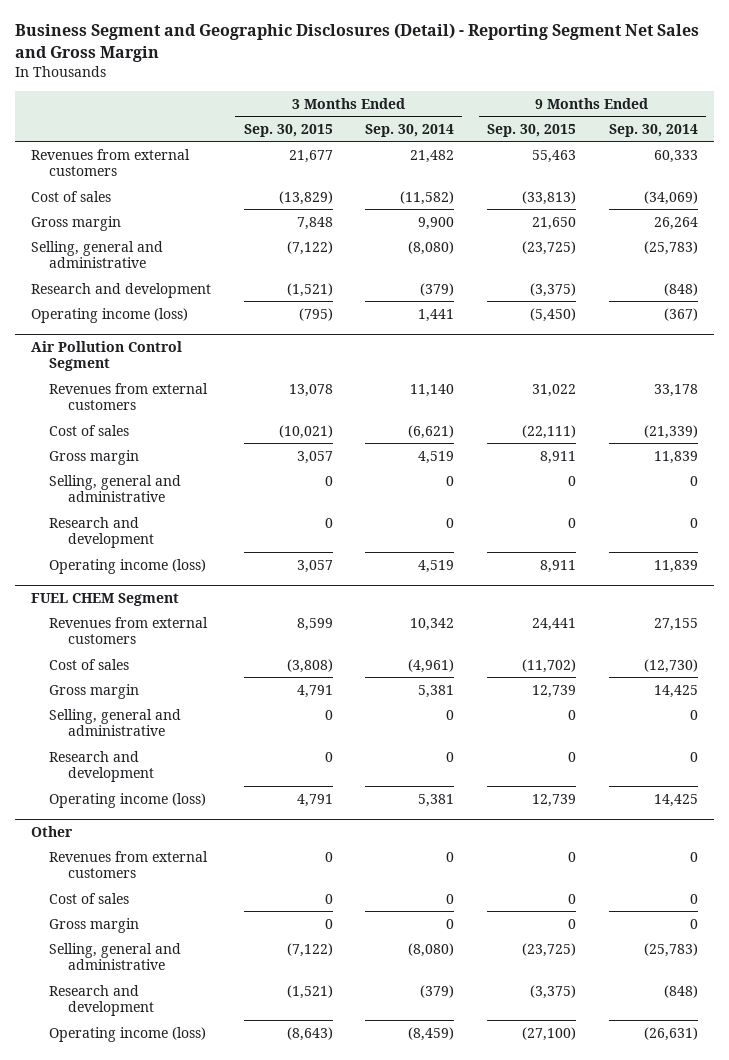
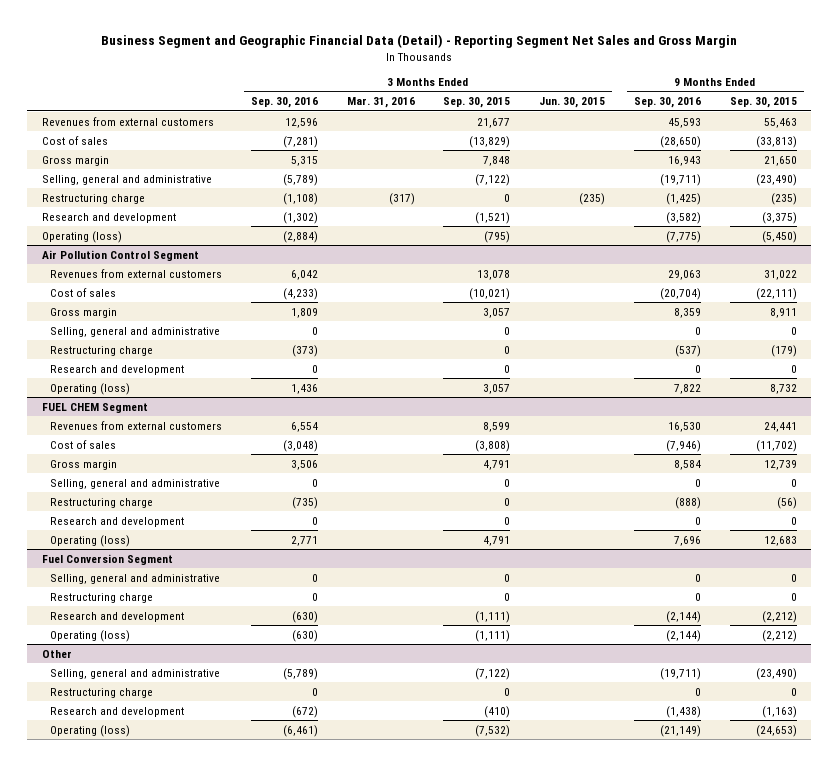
[14,23,699,63] Business Segment and Geographic Disclosures (Detail) - Reporting Segment Net Sales and Gross Margin -> [101,34,738,49] Business Segment and Geographic Financial Data (Detail) - Reporting Segment Net Sales and Gross Margin
[365,123,455,137] Sep. 30, 2014 -> none
[608,123,698,137] Sep. 30, 2014 -> none
none -> [250,97,318,109] Sep. 30, 2016
none -> [346,97,415,109] Mar. 31, 2016
none -> [539,97,606,109] Jun. 30, 2015
none -> [633,97,701,109] Sep. 30, 2016
[521,240,576,255] (23,725) -> [755,173,797,186] (23,490)
none -> [41,193,145,204] Restructuring charge
[30,307,188,323] Operating income (loss) -> [41,230,122,243] Operating (loss)
none -> [50,345,154,356] Restructuring charge
[49,558,207,574] Operating income (loss) -> [50,382,131,395] Operating (loss)
[539,559,576,573] 8,911 -> [769,383,797,394] 8,732
none -> [50,497,154,508] Restructuring charge
[49,792,207,808] Operating income (loss) -> [50,534,131,547] Operating (loss)
[531,793,576,807] 12,739 -> [763,535,797,546] 12,683
none -> [41,553,173,565] Fuel Conversion Segment
none -> [50,573,221,584] Selling, general and administrative
none -> [50,592,154,603] Restructuring charge
none -> [50,611,185,622] Research and development
none -> [50,629,131,642] Operating (loss)
[49,850,209,878] Revenues from external customers -> none
[49,892,130,904] Cost of sales -> none
[49,917,140,933] Gross margin -> none
[521,942,576,957] (23,725) -> [755,667,797,680] (23,490)
none -> [50,687,154,698] Restructuring charge
[286,984,333,999] (1,521) -> [484,705,511,718] (410)
[529,984,576,999] (3,375) -> [761,705,797,718] (1,163)
[49,1026,207,1042] Operating income (loss) -> [50,724,131,737] Operating (loss)
[286,1026,333,1041] (8,643) -> [475,724,511,737] (7,532)
[521,1026,576,1041] (27,100) -> [755,724,797,737] (24,653)

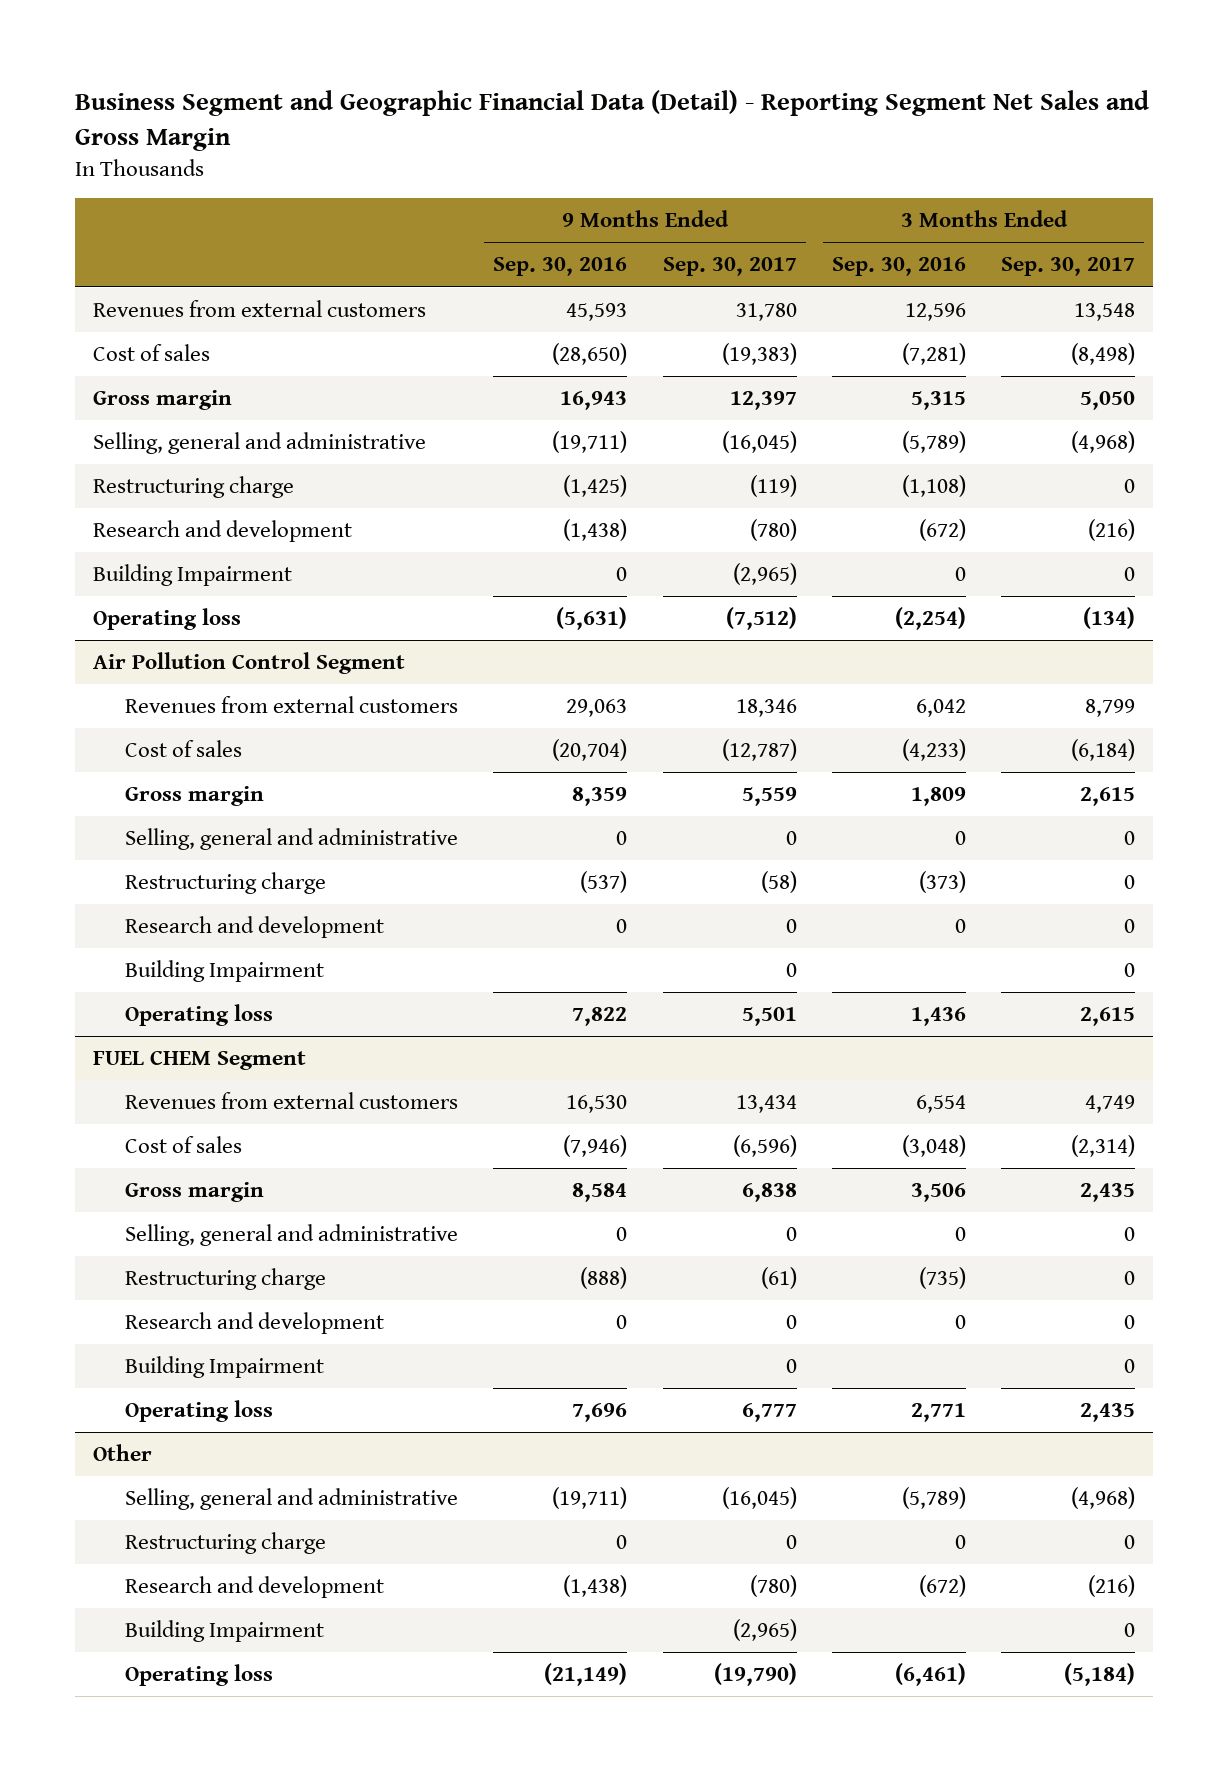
[346,97,415,109] Mar. 31, 2016 -> none
[443,97,511,109] Sep. 30, 2015 -> none
[539,97,606,109] Jun. 30, 2015 -> none
[729,97,797,109] Sep. 30, 2015 -> none
none -> [662,257,797,277] Sep. 30, 2017
none -> [1001,257,1136,277] Sep. 30, 2017
[282,211,318,224] (1,302) -> [919,519,967,542] (672)
[665,211,701,224] (3,582) -> [563,519,628,542] (1,438)
none -> [92,564,292,587] Building Impairment
[41,230,122,243] Operating (loss) -> [92,608,241,631] Operating loss
[282,230,318,243] (2,884) -> [895,607,967,631] (2,254)
[665,230,701,243] (7,775) -> [556,607,628,631] (5,631)
none -> [124,960,324,983] Building Impairment
[50,382,131,395] Operating (loss) -> [124,1004,273,1027] Operating loss
[41,553,173,565] Fuel Conversion Segment -> none
[50,573,221,584] Selling, general and administrative -> none
[50,592,154,603] Restructuring charge -> none
[50,611,185,622] Research and development -> none
[50,629,131,642] Operating (loss) -> none
none -> [124,1356,324,1379] Building Impairment
[50,534,131,547] Operating (loss) -> [124,1400,273,1423] Operating loss
none -> [124,1620,324,1643] Building Impairment
[50,724,131,737] Operating (loss) -> [124,1664,273,1687] Operating loss

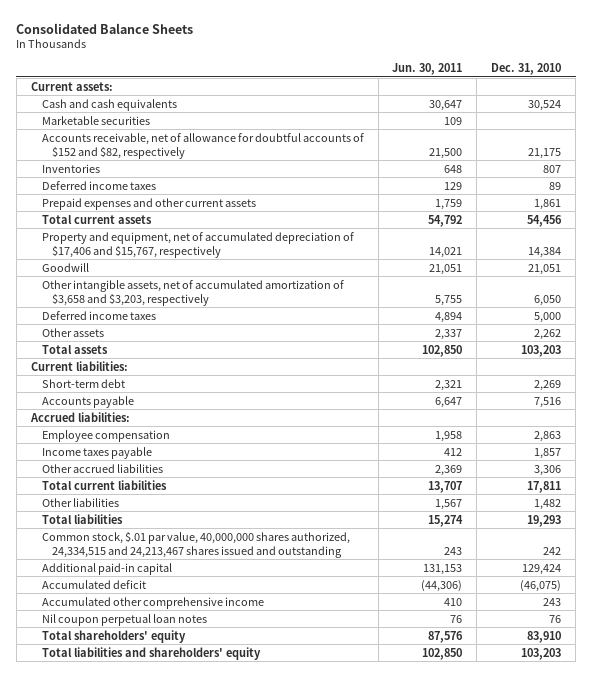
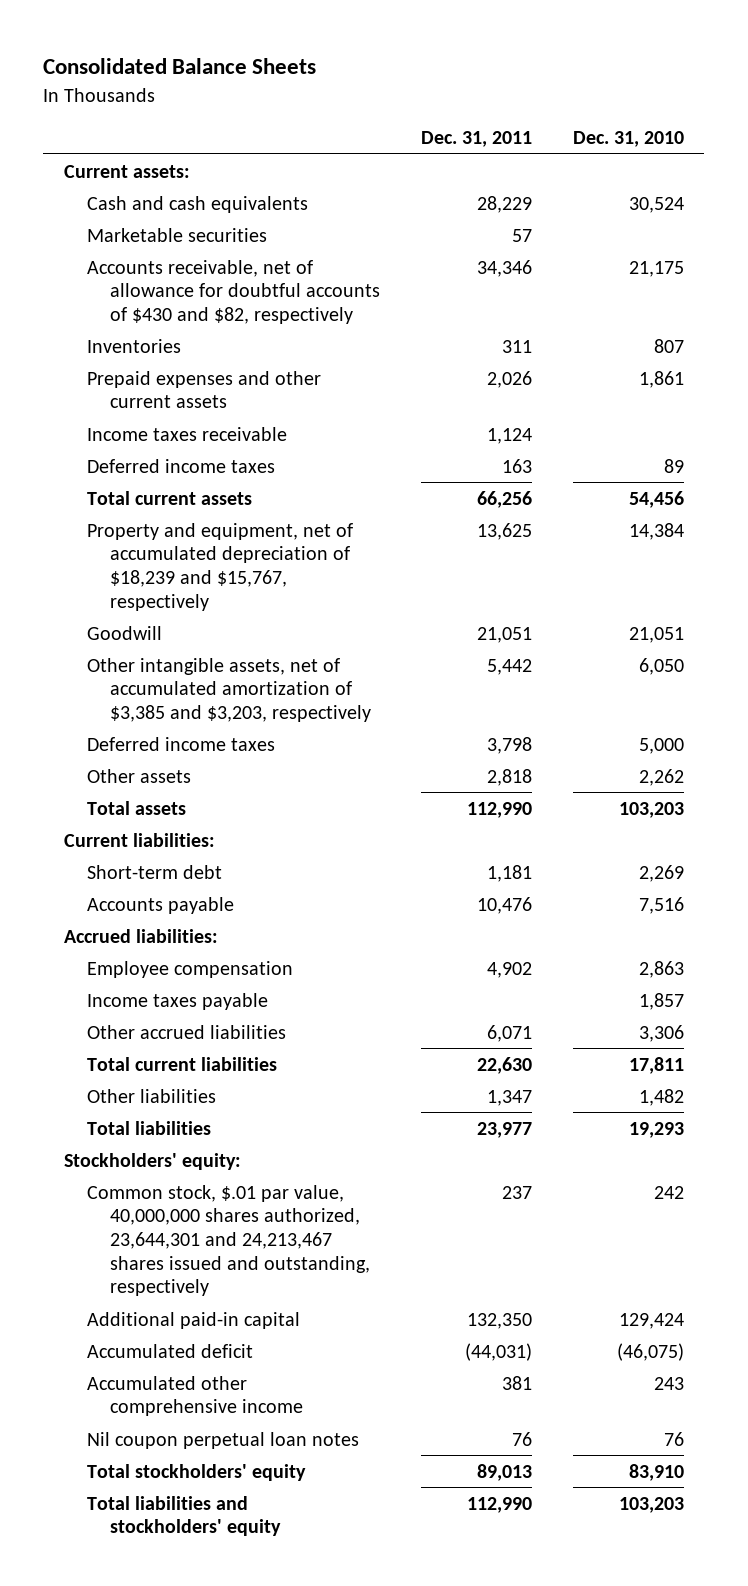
[392,63,463,76] Jun. 30, 2011 -> none
none -> [420,131,532,148] Dec. 31, 2011
[41,132,364,159] Accounts receivable, net of allowance for doubtful accounts of $152 and $82, respectively -> [86,259,380,324] Accounts receivable, net of allowance for doubtful accounts of $430 and $82, respectively
none -> [86,426,287,441] Income taxes receivable
[41,180,156,190] Deferred income taxes -> [86,458,275,473] Deferred income taxes
[41,231,354,258] Property and equipment, net of accumulated depreciation of $17,406 and $15,767, respectively -> [86,522,353,611] Property and equipment, net of accumulated depreciation of $18,239 and $15,767, respectively
[41,279,344,306] Other intangible assets, net of accumulated amortization of $3,658 and $3,203, respectively -> [86,657,371,722] Other intangible assets, net of accumulated amortization of $3,385 and $3,203, respectively
none -> [63,1152,241,1170] Stockholders' equity:
[41,530,350,558] Common stock, $.01 par value, 40,000,000 shares authorized, 24,334,515 and 24,213,467 shares issued and outstanding -> [86,1184,370,1297] Common stock, $.01 par value, 40,000,000 shares authorized, 23,644,301 and 24,213,467 shares issued and outstanding, respectively
[41,629,186,643] Total shareholders' equity -> [86,1463,306,1481] Total stockholders' equity
[41,646,261,660] Total liabilities and shareholders' equity -> [86,1495,281,1537] Total liabilities and stockholders' equity

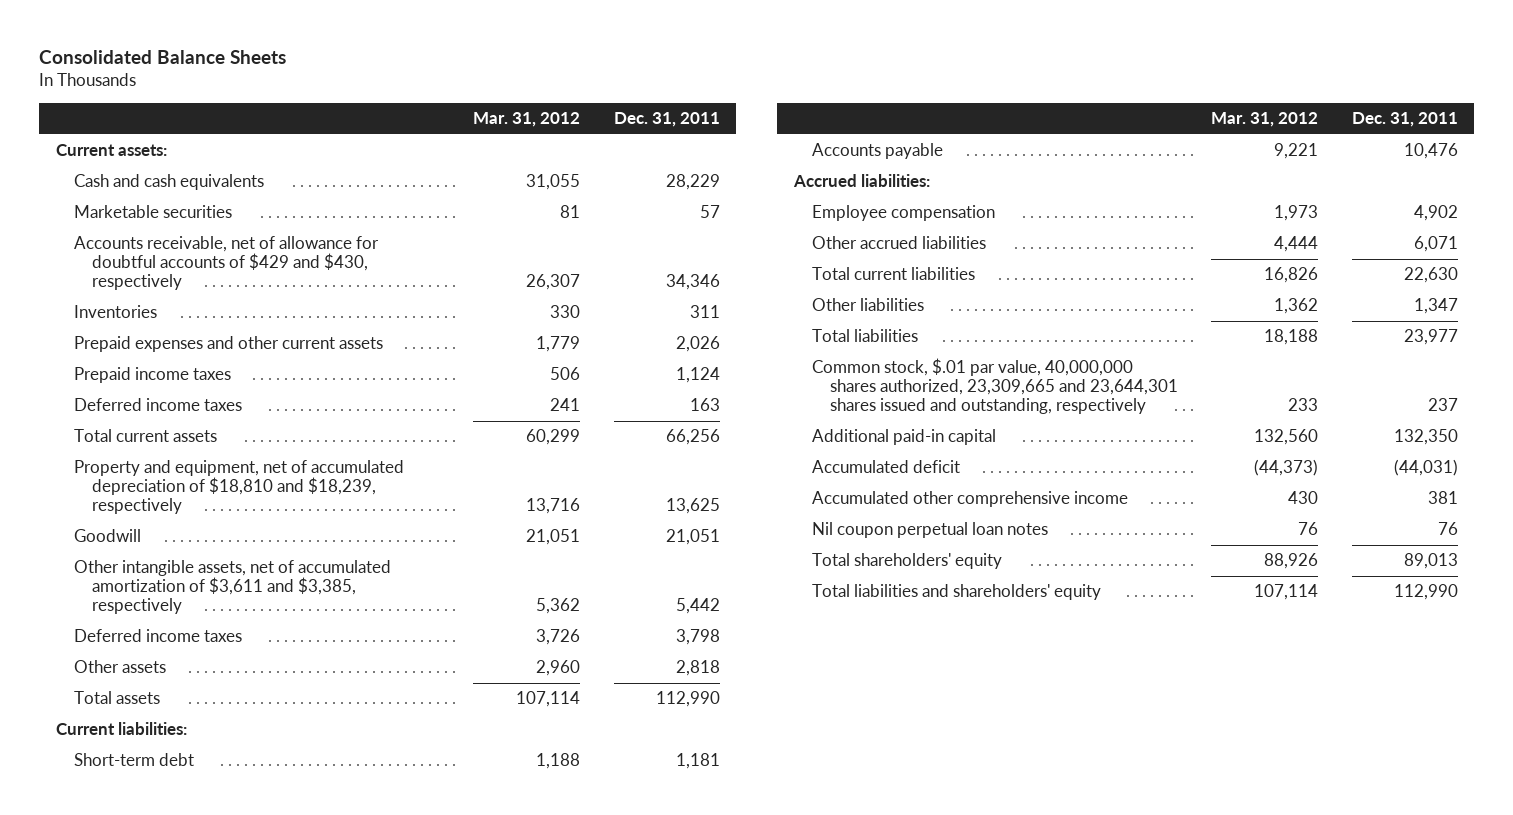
[572,131,684,148] Dec. 31, 2010 -> none
none -> [473,112,581,128] Mar. 31, 2012
[86,259,380,324] Accounts receivable, net of allowance for doubtful accounts of $430 and $82, respectively -> [73,236,379,291] Accounts receivable, net of allowance for doubtful accounts of $429 and $430, respectively
[86,426,287,441] Income taxes receivable -> [73,367,231,384] Prepaid income taxes
[86,522,353,611] Property and equipment, net of accumulated depreciation of $18,239 and $15,767, respectively -> [73,460,404,515] Property and equipment, net of accumulated depreciation of $18,810 and $18,239, respectively
[86,657,371,722] Other intangible assets, net of accumulated amortization of $3,385 and $3,203, respectively -> [73,560,391,615] Other intangible assets, net of accumulated amortization of $3,611 and $3,385, respectively
[86,992,268,1010] Income taxes payable -> none
[63,1152,241,1170] Stockholders' equity: -> none
[86,1184,370,1297] Common stock, $.01 par value, 40,000,000 shares authorized, 23,644,301 and 24,213,467 shares issued and outstanding, respectively -> [811,358,1178,415] Common stock, $.01 par value, 40,000,000 shares authorized, 23,309,665 and 23,644,301 shares issued and outstanding, respectively
[86,1463,306,1481] Total stockholders' equity -> [811,553,1002,570] Total shareholders' equity
[86,1495,281,1537] Total liabilities and stockholders' equity -> [811,584,1101,601] Total liabilities and shareholders' equity

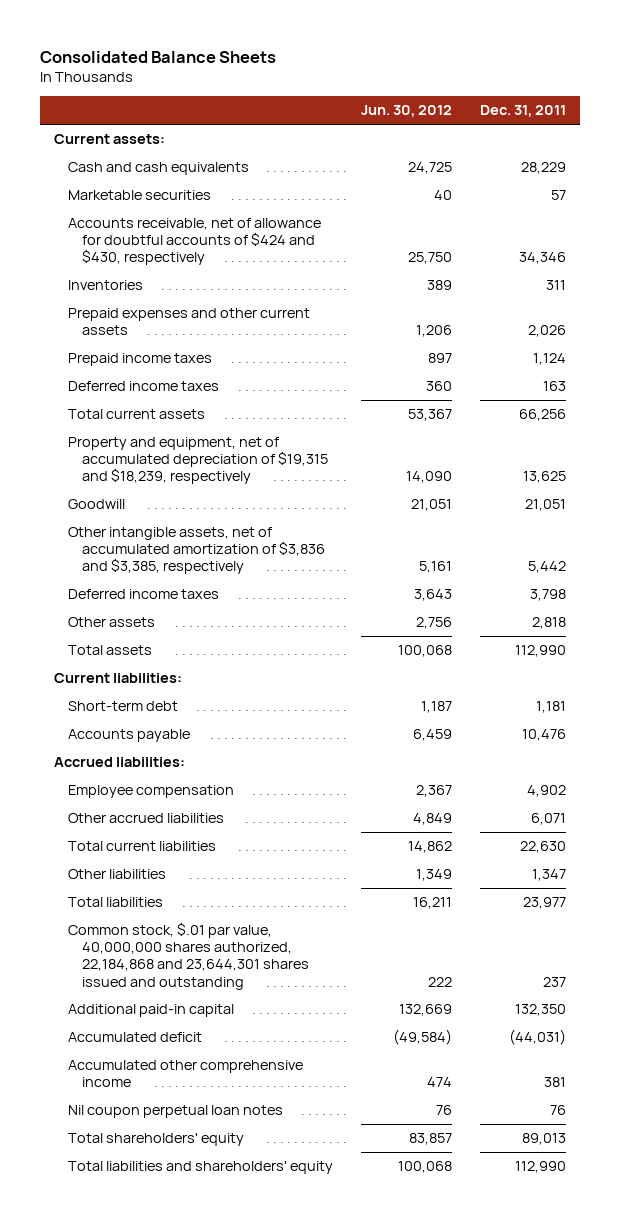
[473,112,581,128] Mar. 31, 2012 -> none
none -> [361,105,453,118] Jun. 30, 2012
[73,236,379,291] Accounts receivable, net of allowance for doubtful accounts of $429 and $430, respectively -> [68,218,322,266] Accounts receivable, net of allowance for doubtful accounts of $424 and $430, respectively
[73,460,404,515] Property and equipment, net of accumulated depreciation of $18,810 and $18,239, respectively -> [68,437,329,485] Property and equipment, net of accumulated depreciation of $19,315 and $18,239, respectively
[73,560,391,615] Other intangible assets, net of accumulated amortization of $3,611 and $3,385, respectively -> [68,527,326,575] Other intangible assets, net of accumulated amortization of $3,836 and $3,385, respectively
[811,358,1178,415] Common stock, $.01 par value, 40,000,000 shares authorized, 23,309,665 and 23,644,301 shares issued and outstanding, respectively -> [68,922,310,990] Common stock, $.01 par value, 40,000,000 shares authorized, 22,184,868 and 23,644,301 shares issued and outstanding

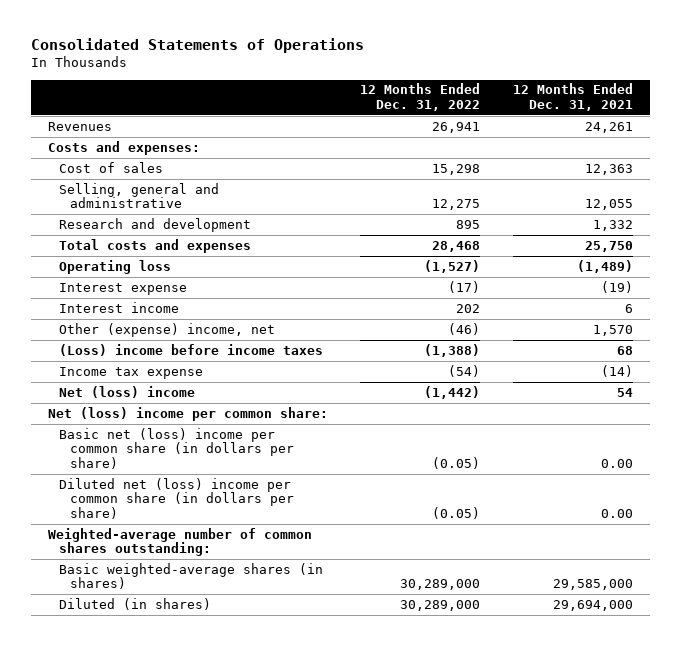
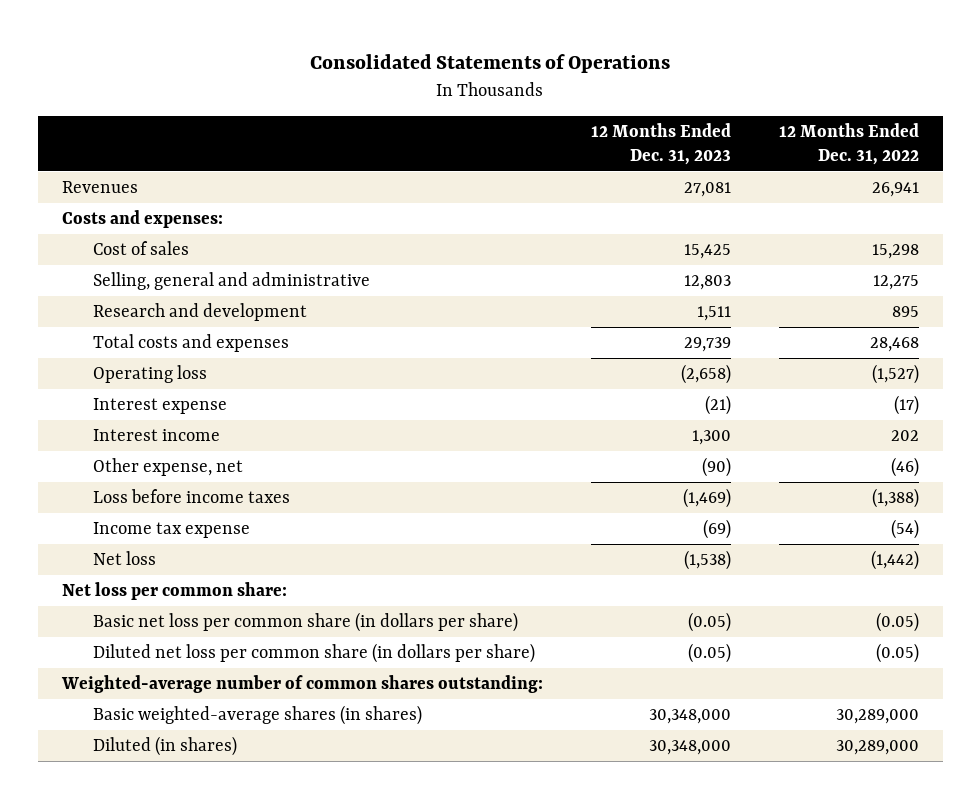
[513,83,634,111] 12 Months Ended Dec. 31, 2021 -> none
none -> [590,122,731,166] 12 Months Ended Dec. 31, 2023
[58,322,275,337] Other (expense) income, net -> [93,458,244,477] Other expense, net
[58,343,323,356] (Loss) income before income taxes -> [93,489,291,504] Loss before income taxes
[58,385,195,398] Net (loss) income -> [93,551,157,566] Net loss
[47,406,328,421] Net (loss) income per common share: -> [61,582,287,601] Net loss per common share:
[58,427,295,469] Basic net (loss) income per common share (in dollars per share) -> [93,612,519,633] Basic net loss per common share (in dollars per share)
[58,477,295,519] Diluted net (loss) income per common share (in dollars per share) -> [93,643,536,664] Diluted net loss per common share (in dollars per share)

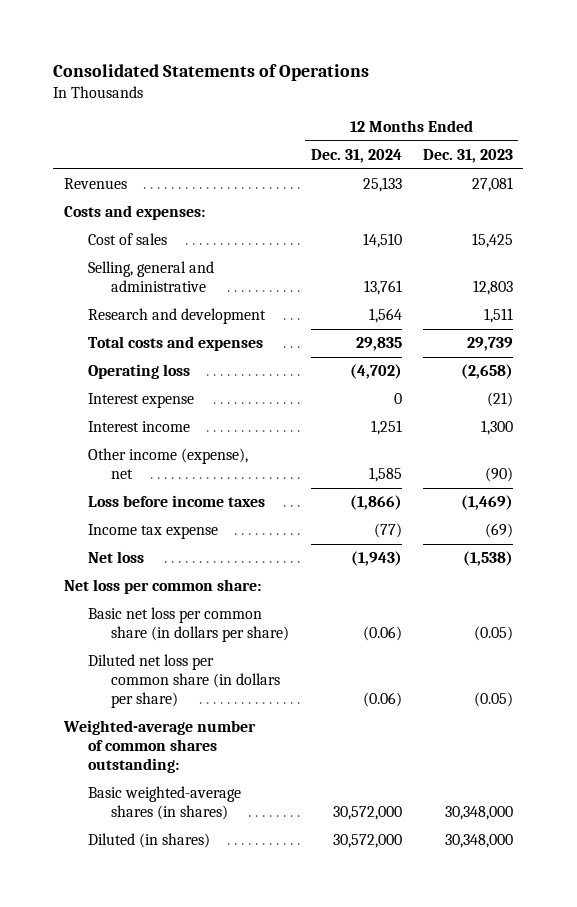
[778,122,919,166] 12 Months Ended Dec. 31, 2022 -> none
none -> [310,149,402,164] Dec. 31, 2024
[93,458,244,477] Other expense, net -> [87,448,248,480] Other income (expense), net

